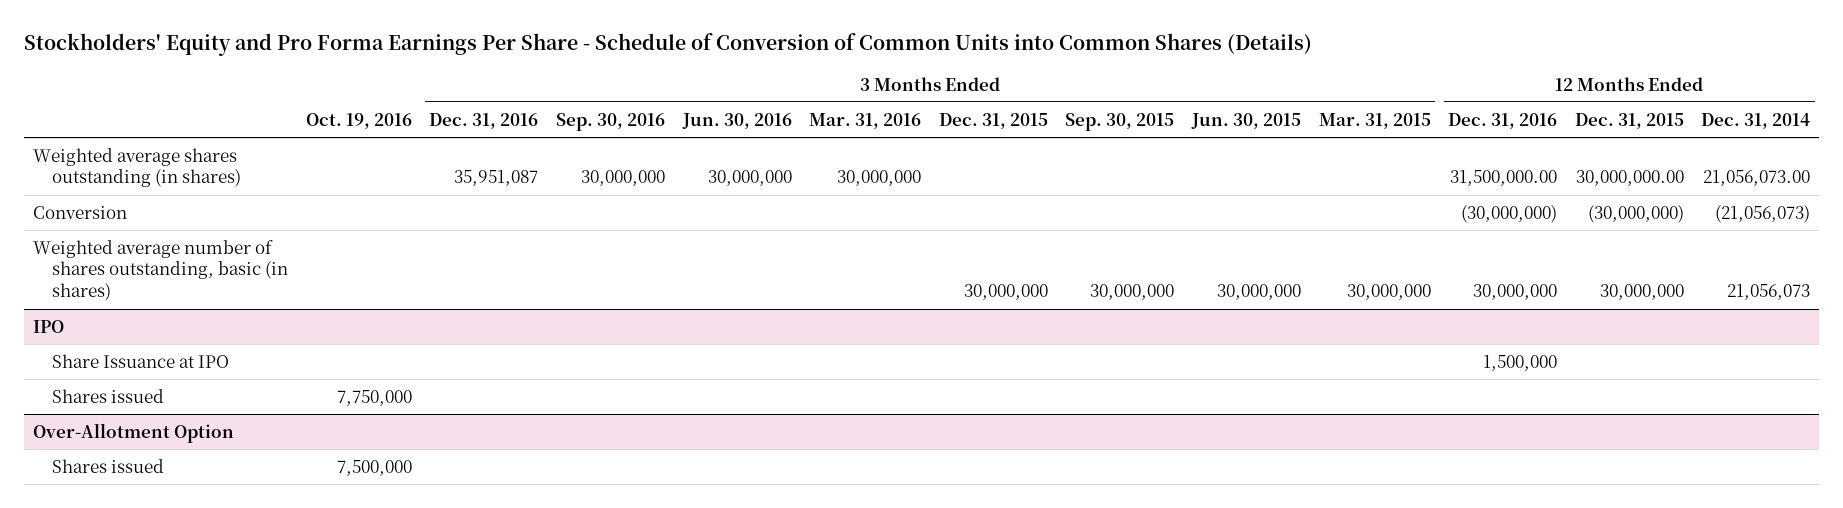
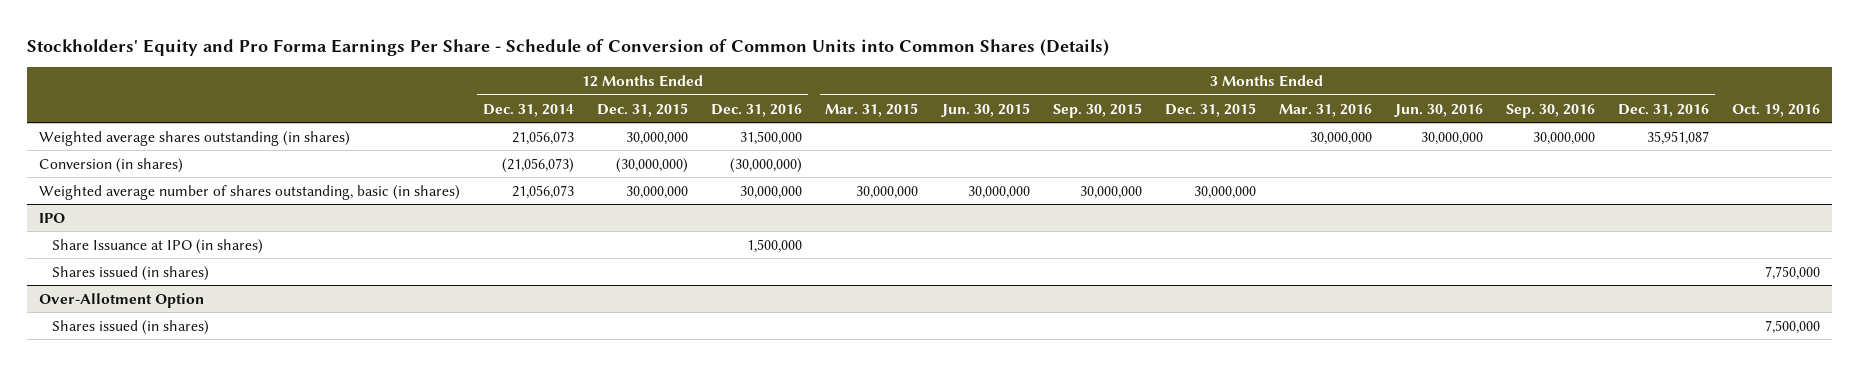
[1450,170,1558,187] 31,500,000.00 -> [740,130,803,145] 31,500,000
[1575,170,1684,187] 30,000,000.00 -> [626,131,689,145] 30,000,000
[1703,170,1811,187] 21,056,073.00 -> [511,130,574,145] 21,056,073
[32,205,127,219] Conversion -> [38,157,183,173] Conversion (in shares)
[52,353,230,368] Share Issuance at IPO -> [52,238,264,254] Share Issuance at IPO (in shares)
[52,388,165,403] Shares issued -> [52,265,210,281] Shares issued (in shares)
[52,458,165,473] Shares issued -> [52,319,210,335] Shares issued (in shares)

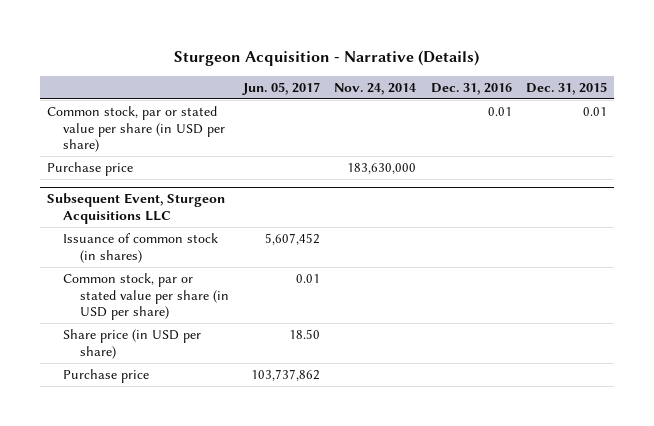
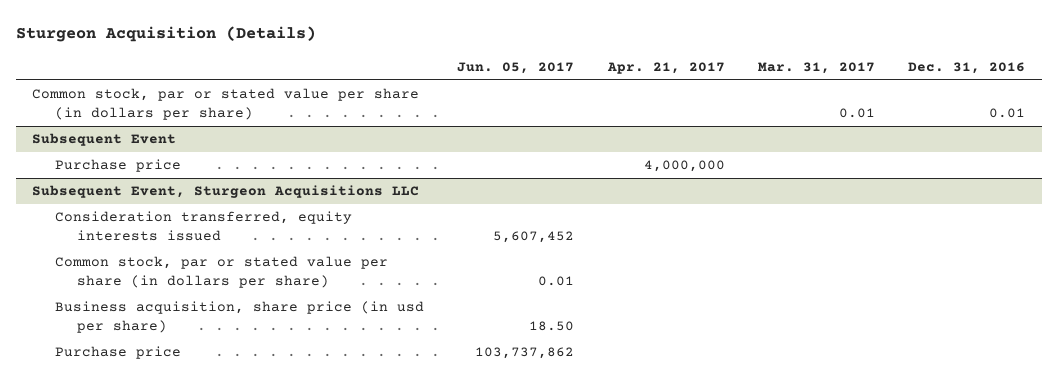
[174,49,480,66] Sturgeon Acquisition - Narrative (Details) -> [15,26,316,43] Sturgeon Acquisition (Details)
[334,82,417,95] Nov. 24, 2014 -> none
[526,81,608,95] Dec. 31, 2015 -> none
none -> [606,61,725,74] Apr. 21, 2017
none -> [758,61,876,74] Mar. 31, 2017
[46,106,226,153] Common stock, par or stated value per share (in USD per share) -> [32,88,420,121] Common stock, par or stated value per share (in dollars per share)
none -> [32,133,177,147] Subsequent Event
[63,233,219,263] Issuance of common stock (in shares) -> [54,211,352,242] Consideration transferred, equity interests issued
[63,273,229,321] Common stock, par or stated value per share (in USD per share) -> [54,256,388,289] Common stock, par or stated value per share (in dollars per share)
[63,329,202,359] Share price (in USD per share) -> [54,301,424,334] Business acquisition, share price (in usd per share)

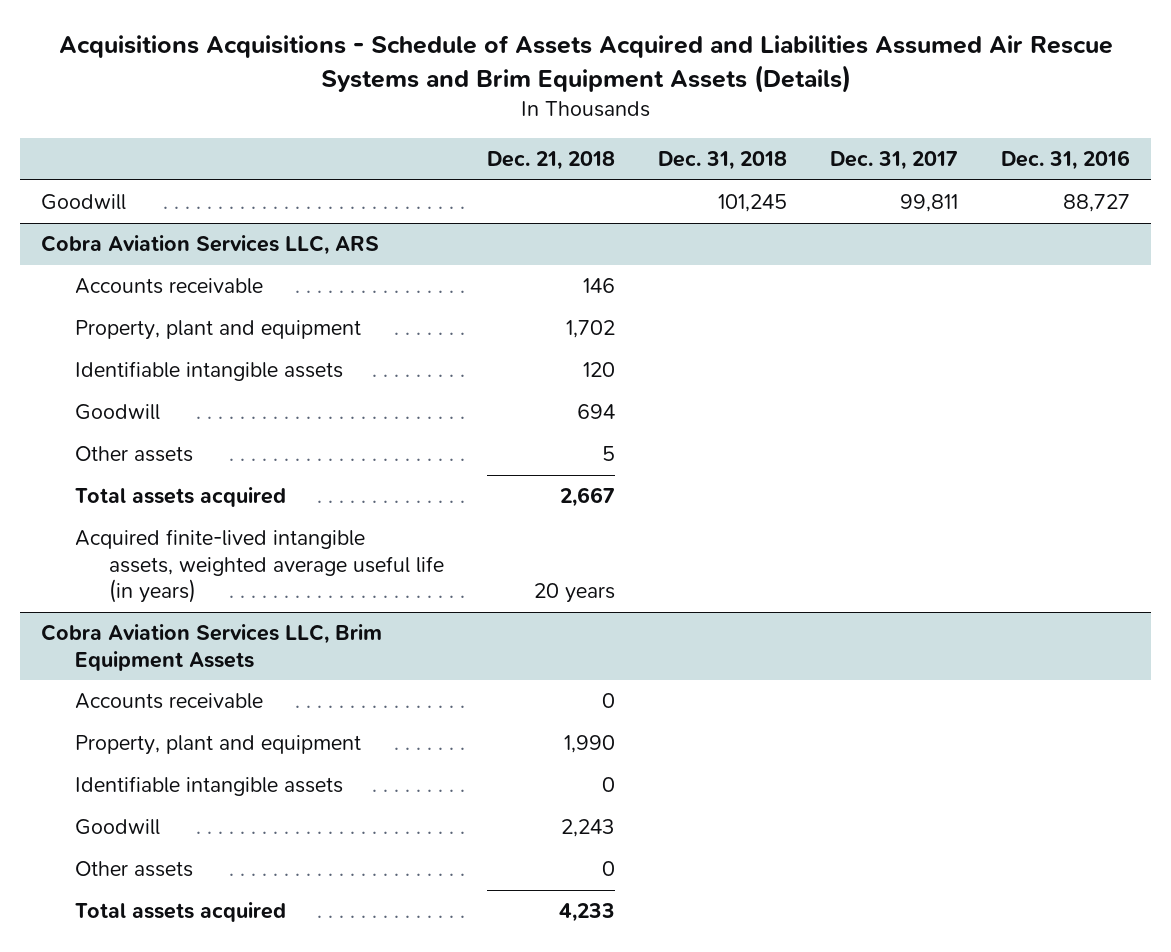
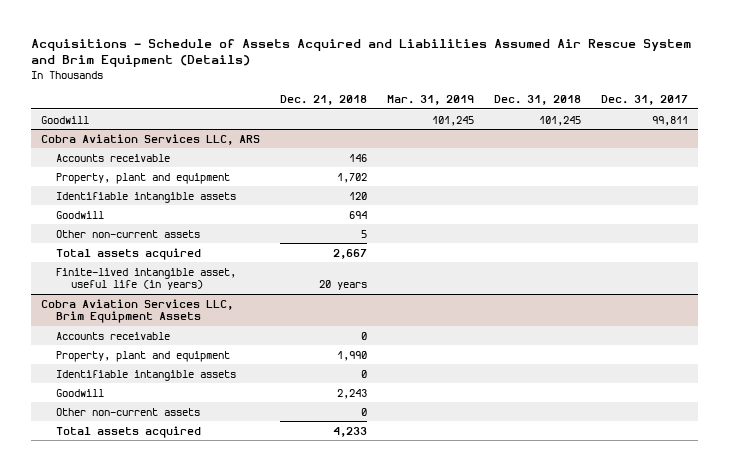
[58,35,1113,94] Acquisitions Acquisitions - Schedule of Assets Acquired and Liabilities Assumed Air Rescue Systems and Brim Equipment Assets (Details) -> [31,38,692,68] Acquisitions - Schedule of Assets Acquired and Liabilities Assumed Air Rescue System and Brim Equipment (Details)
[1000,150,1130,171] Dec. 31, 2016 -> none
none -> [387,95,475,106] Mar. 31, 2019
[75,446,194,463] Other assets -> [56,229,201,238] Other non-current assets
[75,529,444,604] Acquired finite-lived intangible assets, weighted average useful life (in years) -> [56,267,237,291] Finite-lived intangible asset, useful life (in years)
[75,861,194,878] Other assets -> [56,407,201,416] Other non-current assets

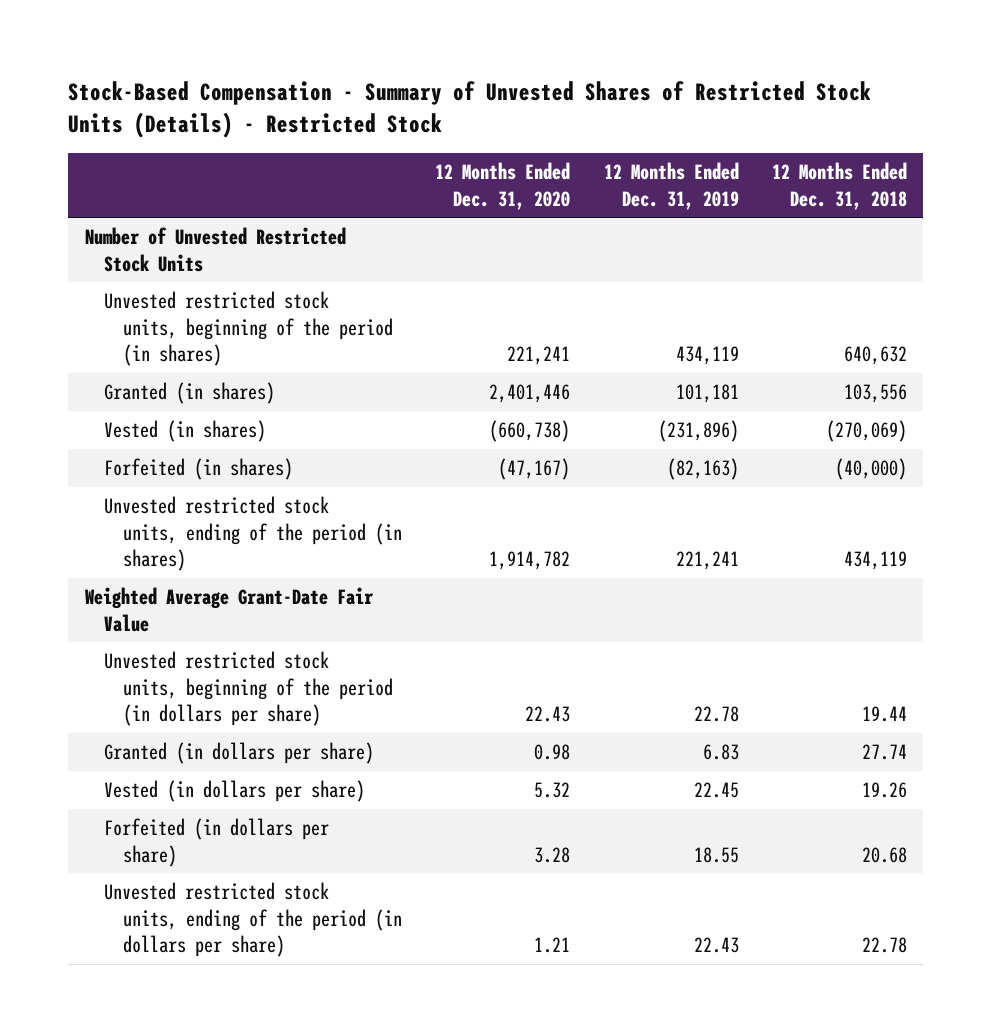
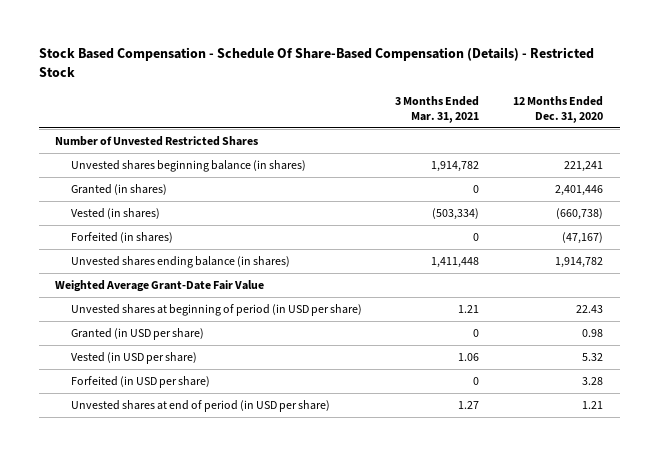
[68,81,872,139] Stock-Based Compensation - Summary of Unvested Shares of Restricted Stock Units (Details) - Restricted Stock -> [38,46,594,77] Stock Based Compensation - Schedule Of Share-Based Compensation (Details) - Restricted Stock
[603,161,739,210] 12 Months Ended Dec. 31, 2019 -> none
[771,161,907,210] 12 Months Ended Dec. 31, 2018 -> none
none -> [395,95,480,123] 3 Months Ended Mar. 31, 2021
[84,227,346,272] Number of Unvested Restricted Stock Units -> [55,135,259,146] Number of Unvested Restricted Shares
[103,291,394,367] Unvested restricted stock units, beginning of the period (in shares) -> [70,159,306,172] Unvested shares beginning balance (in shares)
[103,496,403,572] Unvested restricted stock units, ending of the period (in shares) -> [70,255,290,268] Unvested shares ending balance (in shares)
[103,651,394,727] Unvested restricted stock units, beginning of the period (in dollars per share) -> [70,303,362,316] Unvested shares at beginning of period (in USD per share)
[103,742,374,765] Granted (in dollars per share) -> [70,327,204,340] Granted (in USD per share)
[103,780,365,803] Vested (in dollars per share) -> [70,351,197,364] Vested (in USD per share)
[103,818,329,867] Forfeited (in dollars per share) -> [70,375,210,388] Forfeited (in USD per share)
[103,882,403,958] Unvested restricted stock units, ending of the period (in dollars per share) -> [70,399,330,412] Unvested shares at end of period (in USD per share)

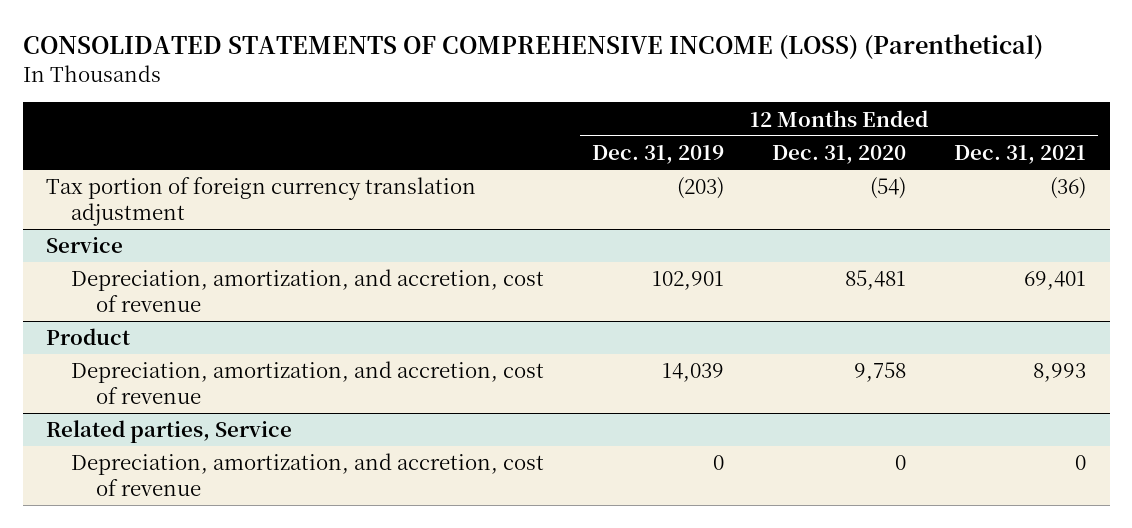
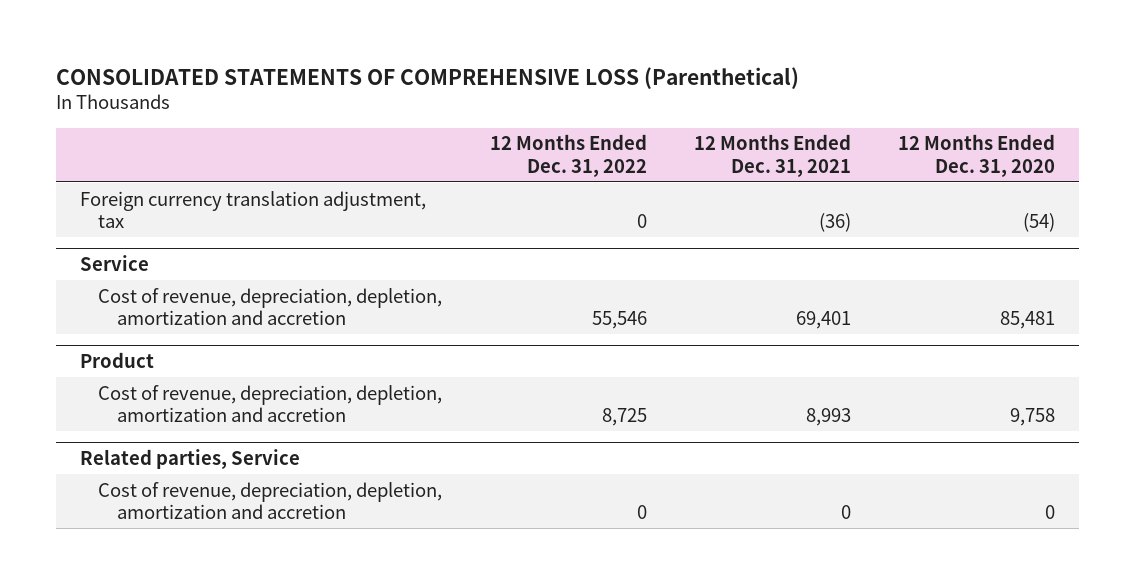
[22,34,1043,60] CONSOLIDATED STATEMENTS OF COMPREHENSIVE INCOME (LOSS) (Parenthetical) -> [55,66,799,89] CONSOLIDATED STATEMENTS OF COMPREHENSIVE LOSS (Parenthetical)
[592,145,725,165] Dec. 31, 2019 -> none
none -> [489,134,647,177] 12 Months Ended Dec. 31, 2022
[46,177,477,226] Tax portion of foreign currency translation adjustment -> [79,190,426,228] Foreign currency translation adjustment, tax
[71,269,545,312] Depreciation, amortization, and accretion, cost of revenue -> [98,287,443,325] Cost of revenue, depreciation, depletion, amortization and accretion
[71,361,545,404] Depreciation, amortization, and accretion, cost of revenue -> [98,384,443,422] Cost of revenue, depreciation, depletion, amortization and accretion
[71,453,545,496] Depreciation, amortization, and accretion, cost of revenue -> [98,481,443,519] Cost of revenue, depreciation, depletion, amortization and accretion

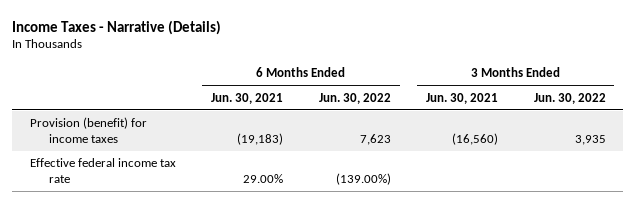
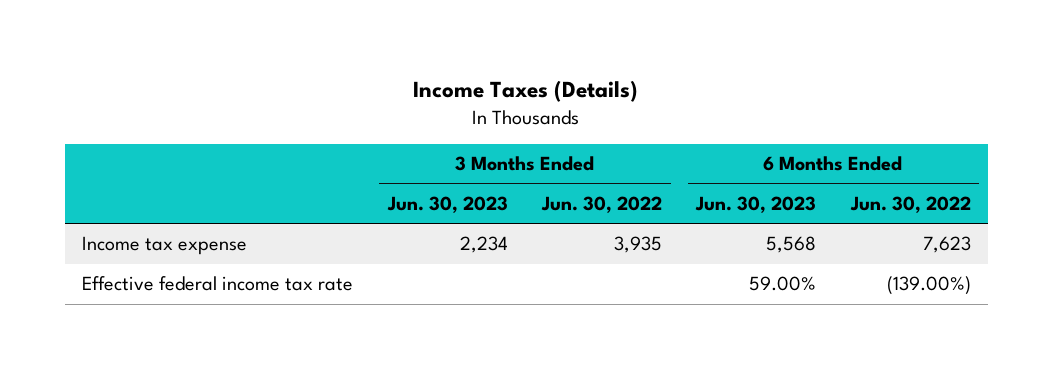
[12,19,222,35] Income Taxes - Narrative (Details) -> [413,79,639,102] Income Taxes (Details)
[211,92,284,104] Jun. 30, 2021 -> none
[426,92,499,104] Jun. 30, 2021 -> none
none -> [386,195,508,213] Jun. 30, 2023
none -> [695,195,817,213] Jun. 30, 2023
[29,117,147,143] Provision (benefit) for income taxes -> [82,236,248,256] Income tax expense

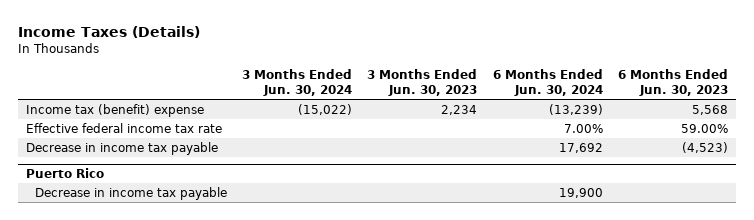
[540,195,662,213] Jun. 30, 2022 -> none
[849,195,971,213] Jun. 30, 2022 -> none
none -> [241,68,352,97] 3 Months Ended Jun. 30, 2024
none -> [492,68,603,97] 6 Months Ended Jun. 30, 2024
[82,236,248,256] Income tax expense -> [25,103,204,117] Income tax (benefit) expense
none -> [25,141,218,155] Decrease in income tax payable
none -> [25,168,104,179] Puerto Rico
none -> [34,186,227,200] Decrease in income tax payable

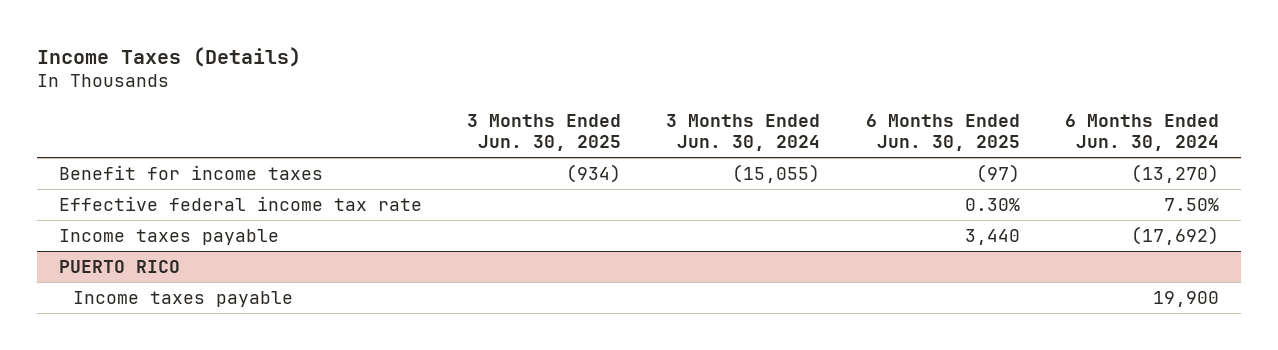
[367,68,478,97] 3 Months Ended Jun. 30, 2023 -> none
[618,68,729,97] 6 Months Ended Jun. 30, 2023 -> none
none -> [467,113,622,152] 3 Months Ended Jun. 30, 2025
none -> [865,113,1020,152] 6 Months Ended Jun. 30, 2025
[25,103,204,117] Income tax (benefit) expense -> [59,164,324,180] Benefit for income taxes
[297,103,352,115] (15,022) -> [732,163,821,183] (15,055)
[548,103,603,115] (13,239) -> [1130,163,1219,183] (13,270)
[563,123,603,133] 7.00% -> [1163,197,1219,211] 7.50%
[25,141,218,155] Decrease in income tax payable -> [59,228,280,245] Income taxes payable
[558,142,603,153] 17,692 -> [1130,225,1219,245] (17,692)
[25,168,104,179] Puerto Rico -> [59,259,181,273] PUERTO RICO
[34,186,227,200] Decrease in income tax payable -> [72,290,293,307] Income taxes payable

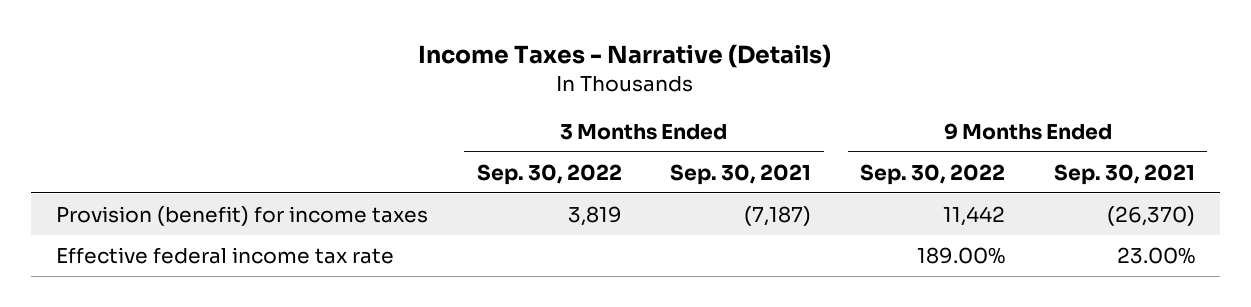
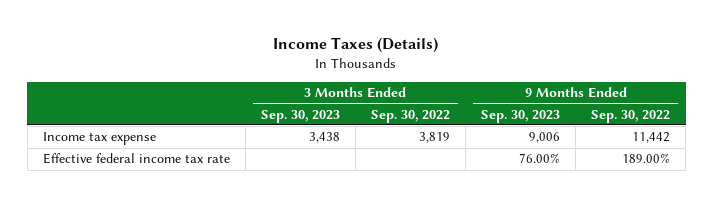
[418,43,832,68] Income Taxes - Narrative (Details) -> [273,36,439,53] Income Taxes (Details)
[670,163,812,185] Sep. 30, 2021 -> none
[1054,163,1196,185] Sep. 30, 2021 -> none
none -> [260,109,340,123] Sep. 30, 2023
none -> [481,109,561,123] Sep. 30, 2023
[55,205,428,226] Provision (benefit) for income taxes -> [42,132,156,146] Income tax expense

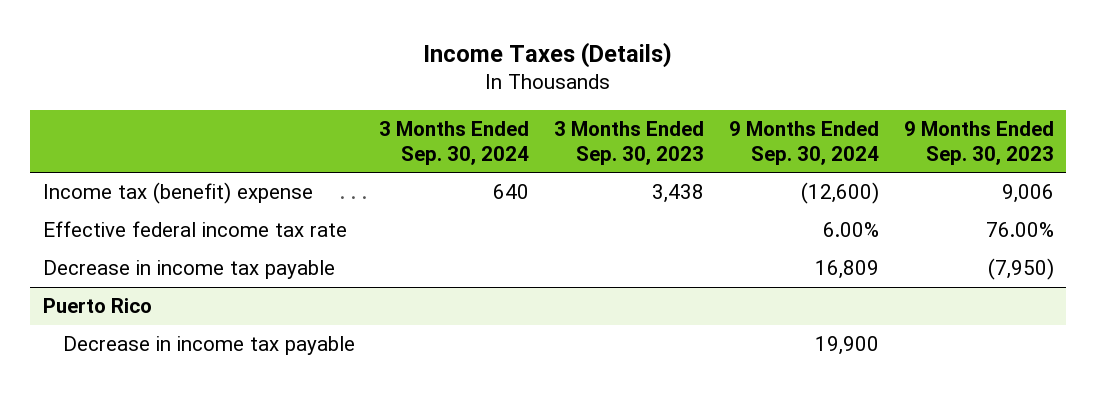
[370,109,450,123] Sep. 30, 2022 -> none
[591,109,671,123] Sep. 30, 2022 -> none
none -> [379,120,530,165] 3 Months Ended Sep. 30, 2024
none -> [729,120,880,165] 9 Months Ended Sep. 30, 2024
[42,132,156,146] Income tax expense -> [42,182,313,205] Income tax (benefit) expense
none -> [42,260,335,280] Decrease in income tax payable
none -> [42,298,152,314] Puerto Rico
none -> [62,336,355,356] Decrease in income tax payable

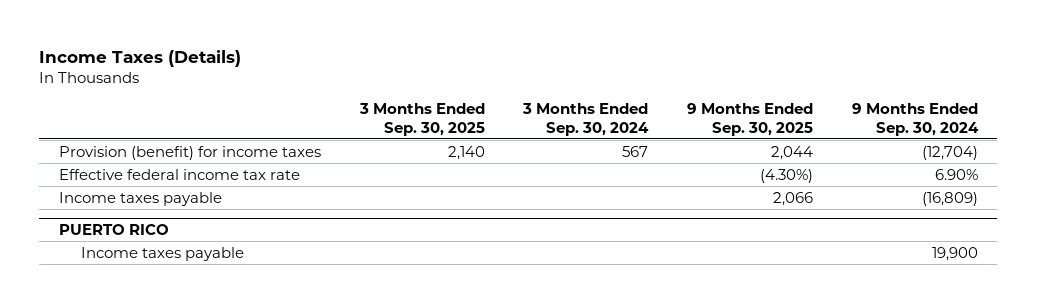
[554,120,705,165] 3 Months Ended Sep. 30, 2023 -> none
[903,120,1054,165] 9 Months Ended Sep. 30, 2023 -> none
none -> [358,103,485,136] 3 Months Ended Sep. 30, 2025
none -> [687,103,814,136] 9 Months Ended Sep. 30, 2025
[42,182,313,205] Income tax (benefit) expense -> [58,145,321,160] Provision (benefit) for income taxes
[493,184,530,200] 640 -> [622,145,649,157] 567
[801,182,880,205] (12,600) -> [922,145,979,160] (12,704)
[823,222,880,238] 6.00% -> [935,168,979,180] 6.90%
[42,260,335,280] Decrease in income tax payable -> [58,191,222,206] Income taxes payable
[815,260,880,280] 16,809 -> [922,191,979,206] (16,809)
[42,298,152,314] Puerto Rico -> [58,223,169,235] PUERTO RICO
[62,336,355,356] Decrease in income tax payable -> [81,246,245,261] Income taxes payable

